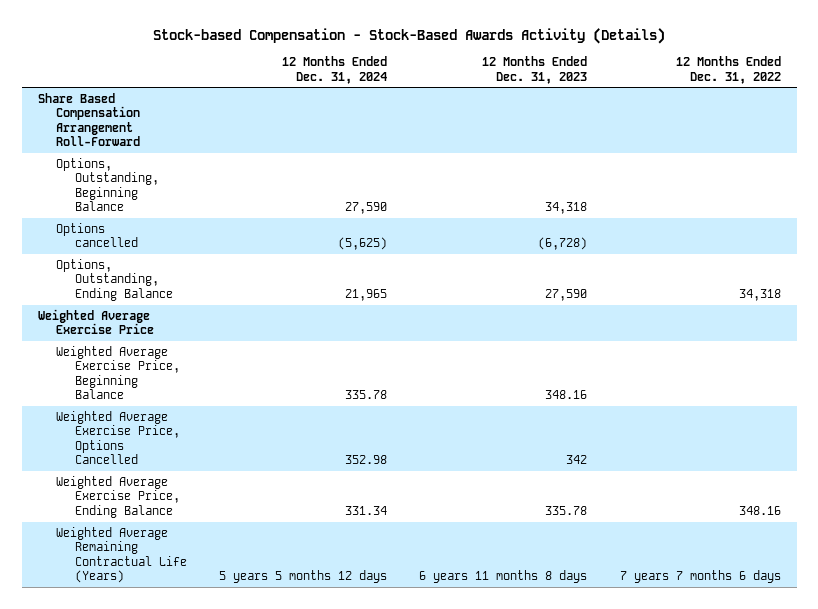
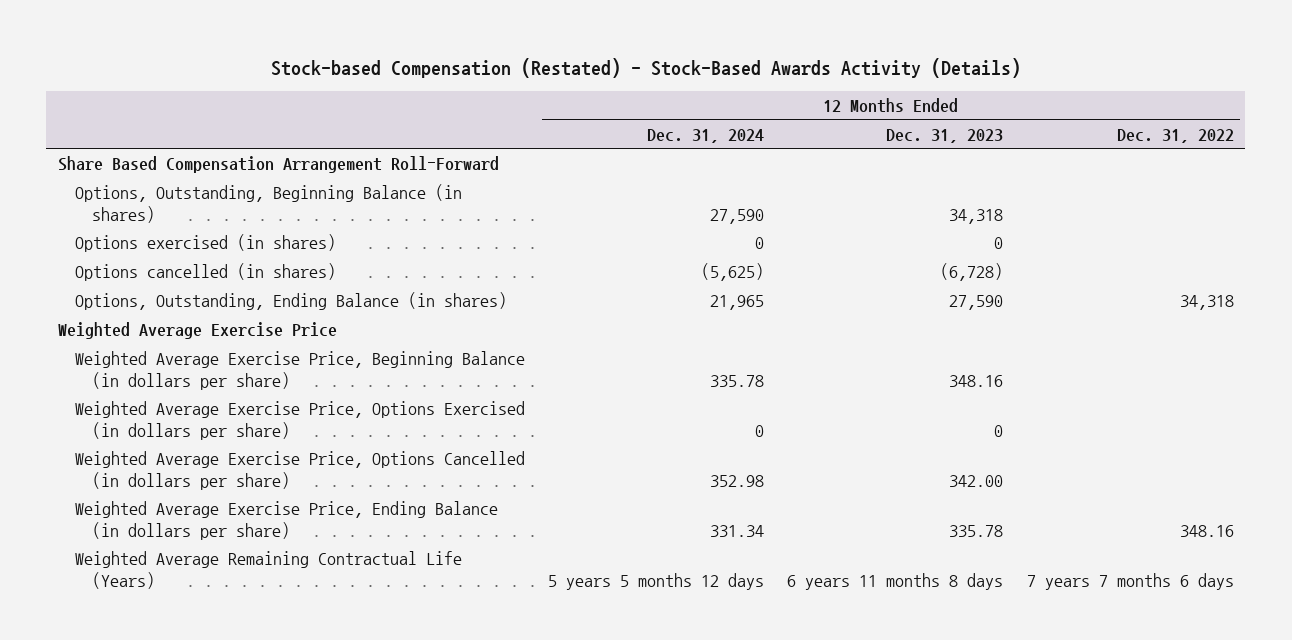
[153,27,666,44] Stock-based Compensation - Stock-Based Awards Activity (Details) -> [270,57,1021,78] Stock-based Compensation (Restated) - Stock-Based Awards Activity (Details)
[56,158,159,212] Options, Outstanding, Beginning Balance -> [74,183,462,223] Options, Outstanding, Beginning Balance (in shares)
none -> [74,233,336,252] Options exercised (in shares)
[56,223,138,248] Options cancelled -> [74,262,336,281] Options cancelled (in shares)
[56,259,173,301] Options, Outstanding, Ending Balance -> [74,291,507,310] Options, Outstanding, Ending Balance (in shares)
[56,346,180,400] Weighted Average Exercise Price, Beginning Balance -> [74,350,525,390] Weighted Average Exercise Price, Beginning Balance (in dollars per share)
none -> [74,400,525,440] Weighted Average Exercise Price, Options Exercised (in dollars per share)
[56,411,180,465] Weighted Average Exercise Price, Options Cancelled -> [74,450,525,490] Weighted Average Exercise Price, Options Cancelled (in dollars per share)
[566,455,588,465] 342 -> [949,474,1004,487] 342.00
[56,476,180,518] Weighted Average Exercise Price, Ending Balance -> [74,500,498,540] Weighted Average Exercise Price, Ending Balance (in dollars per share)

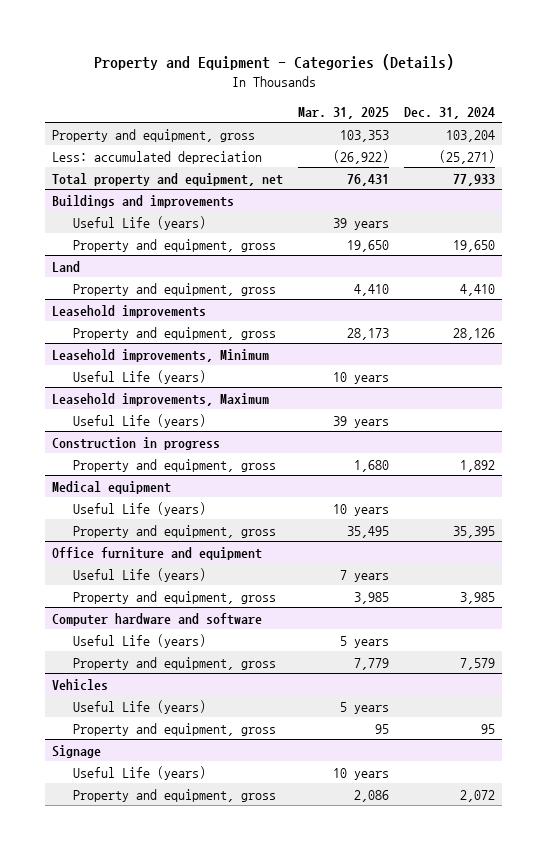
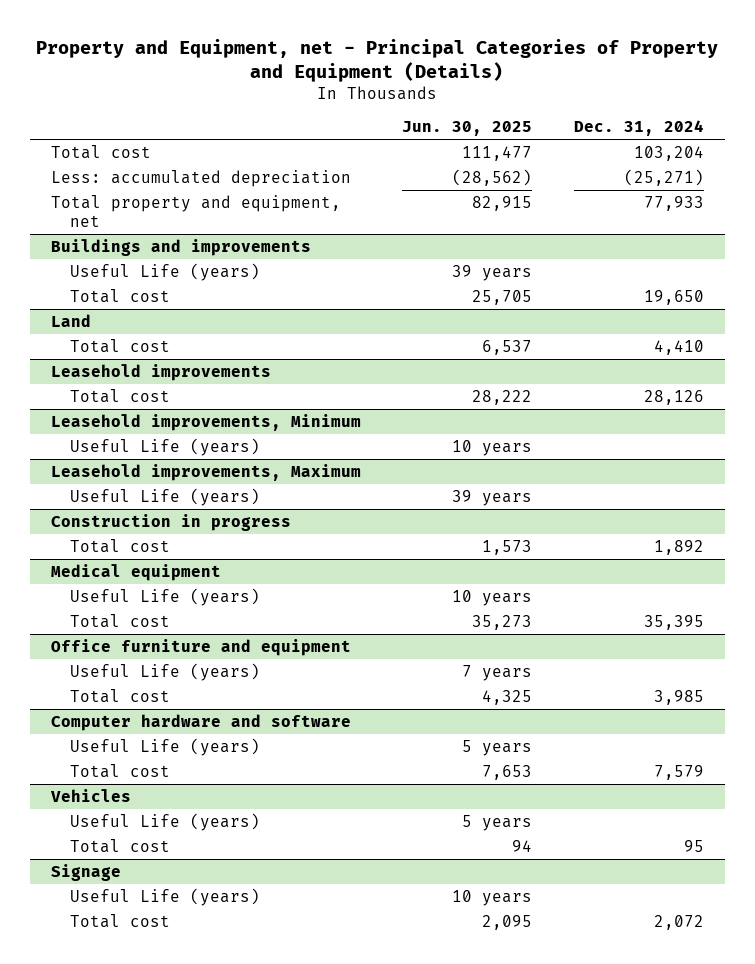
[93,53,454,70] Property and Equipment - Categories (Details) -> [36,38,719,82] Property and Equipment, net - Principal Categories of Property and Equipment (Details)
[298,106,390,119] Mar. 31, 2025 -> none
none -> [402,121,533,137] Jun. 30, 2025
[52,128,256,142] Property and equipment, gross -> [50,144,151,159] Total cost
[72,238,276,252] Property and equipment, gross -> [69,288,170,303] Total cost
[72,282,276,296] Property and equipment, gross -> [69,338,170,353] Total cost
[72,326,276,340] Property and equipment, gross -> [69,388,170,403] Total cost
[72,458,276,472] Property and equipment, gross -> [69,538,170,553] Total cost
[72,524,276,538] Property and equipment, gross -> [69,613,170,628] Total cost
[72,590,276,604] Property and equipment, gross -> [69,688,170,703] Total cost
[72,656,276,670] Property and equipment, gross -> [69,763,170,778] Total cost
[72,722,276,736] Property and equipment, gross -> [69,838,170,853] Total cost
[72,788,276,802] Property and equipment, gross -> [69,913,170,928] Total cost

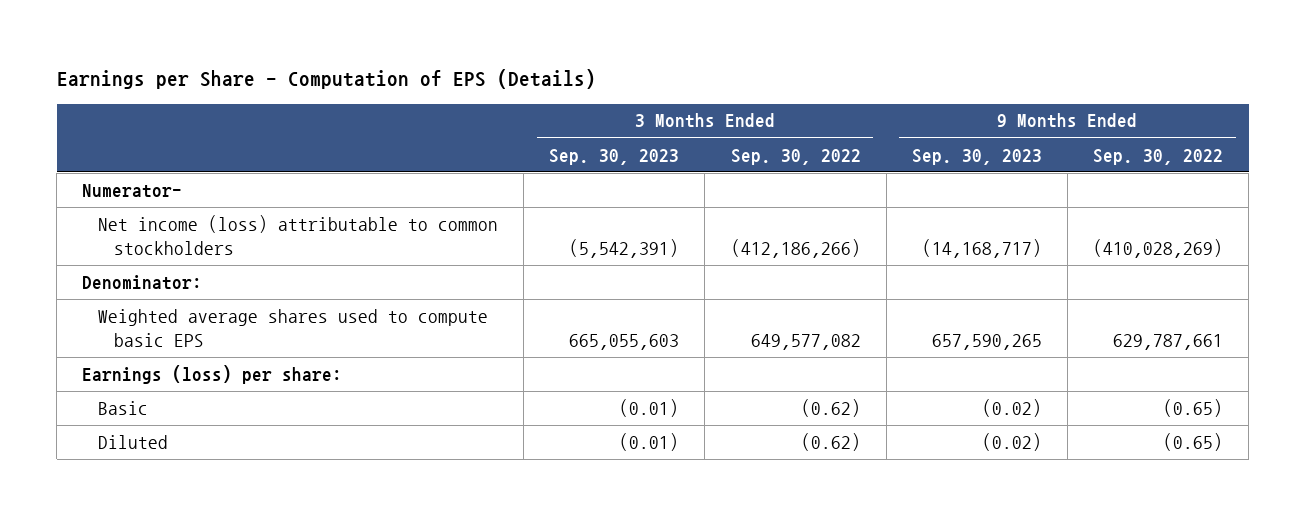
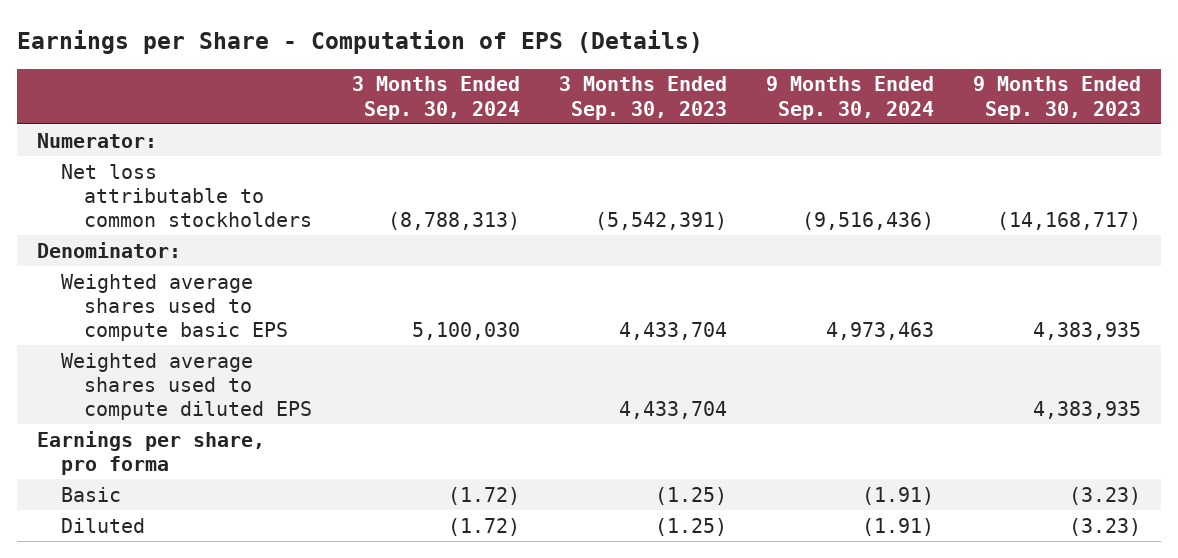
[730,148,861,165] Sep. 30, 2022 -> none
[1092,148,1223,165] Sep. 30, 2022 -> none
none -> [351,76,520,120] 3 Months Ended Sep. 30, 2024
none -> [766,76,935,120] 9 Months Ended Sep. 30, 2024
[82,183,183,198] Numerator- -> [36,132,157,148] Numerator:
[98,214,499,255] Net income (loss) attributable to common stockholders -> [60,163,313,228] Net loss attributable to common stockholders
[569,333,680,350] 665,055,603 -> [618,322,727,341] 4,433,704
[931,333,1042,350] 657,590,265 -> [1033,322,1142,341] 4,383,935
none -> [60,352,313,421] Weighted average shares used to compute diluted EPS
[82,364,343,384] Earnings (loss) per share: -> [36,430,265,475] Earnings per share, pro forma
[619,398,680,417] (0.01) -> [654,486,727,505] (1.25)
[981,398,1042,417] (0.02) -> [1069,486,1142,505] (3.23)
[619,432,680,451] (0.01) -> [654,517,727,536] (1.25)
[981,432,1042,451] (0.02) -> [1069,517,1142,536] (3.23)

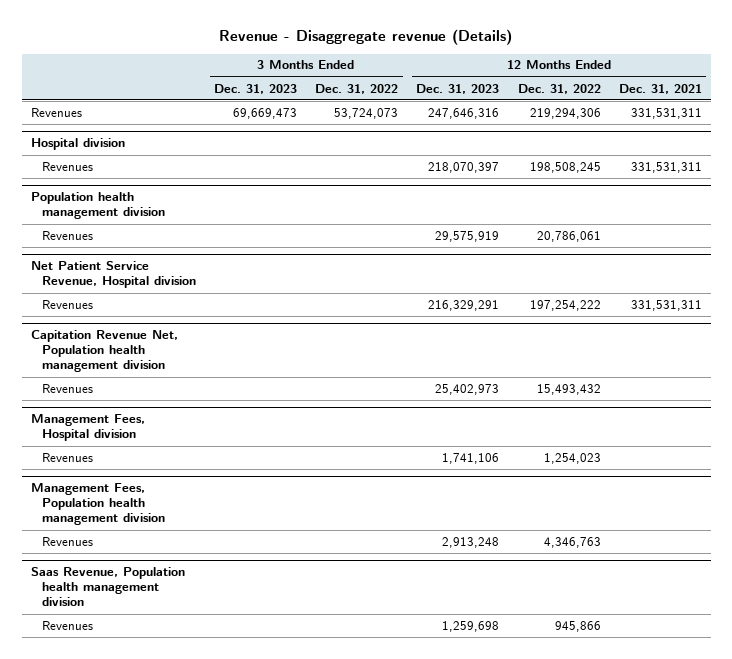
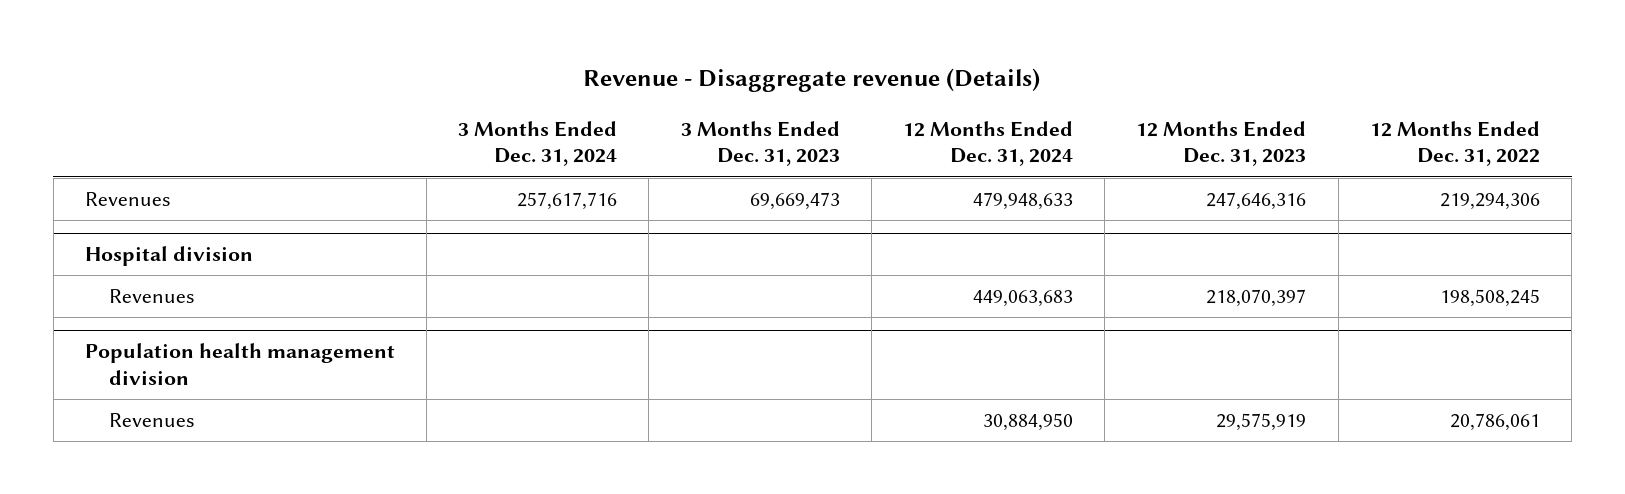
[315,83,399,94] Dec. 31, 2022 -> none
[618,83,702,94] Dec. 31, 2021 -> none
none -> [458,120,618,167] 3 Months Ended Dec. 31, 2024
none -> [902,120,1073,167] 12 Months Ended Dec. 31, 2024
[30,261,196,289] Net Patient Service Revenue, Hospital division -> none
[41,299,93,309] Revenues -> none
[30,330,178,373] Capitation Revenue Net, Population health management division -> none
[41,383,93,393] Revenues -> none
[30,414,145,442] Management Fees, Hospital division -> none
[41,452,93,462] Revenues -> none
[30,483,165,526] Management Fees, Population health management division -> none
[41,536,93,546] Revenues -> none
[30,567,185,607] Saas Revenue, Population health management division -> none
[41,620,93,630] Revenues -> none

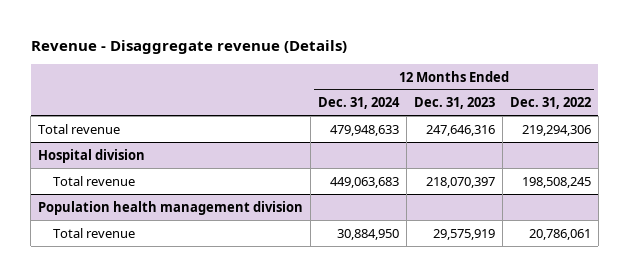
[458,120,618,167] 3 Months Ended Dec. 31, 2024 -> none
[680,120,840,167] 3 Months Ended Dec. 31, 2023 -> none
[84,191,171,206] Revenues -> [38,123,121,134] Total revenue
[108,288,195,303] Revenues -> [53,175,136,186] Total revenue
[108,412,195,427] Revenues -> [53,227,136,238] Total revenue

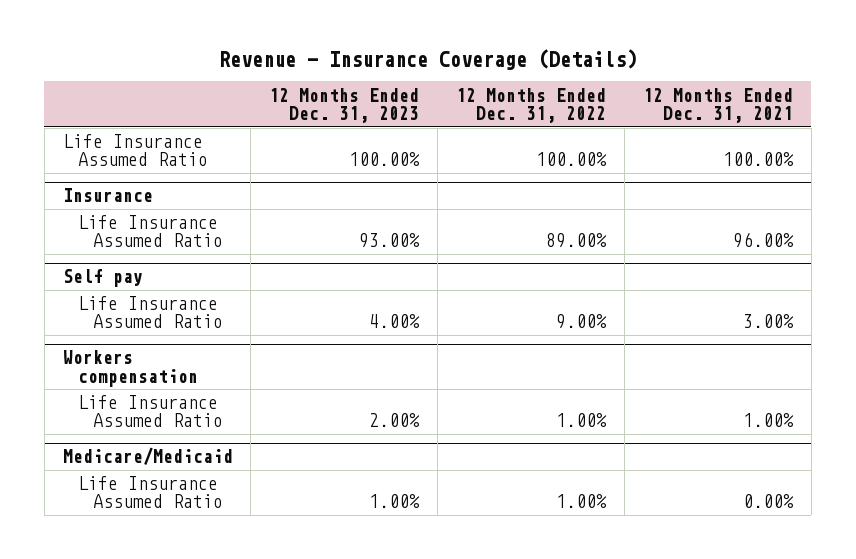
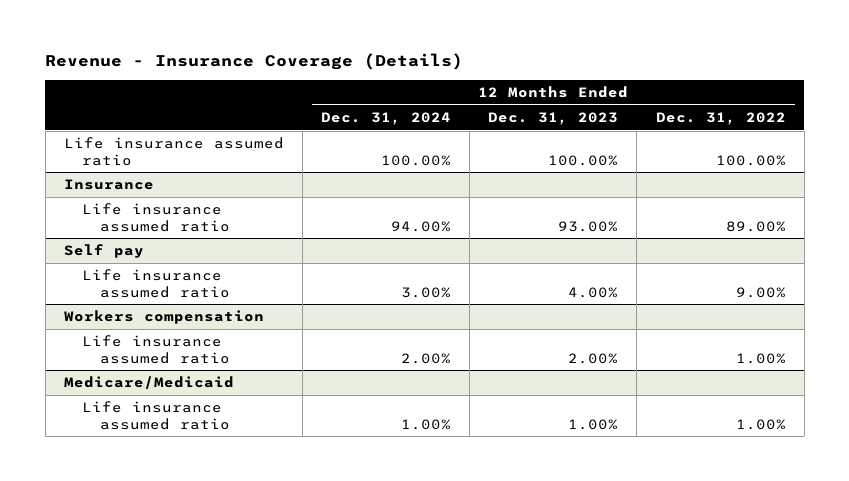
[642,87,793,123] 12 Months Ended Dec. 31, 2021 -> none
none -> [321,111,452,125] Dec. 31, 2024
[62,134,208,167] Life Insurance Assumed Ratio -> [63,137,284,166] Life insurance assumed ratio
[77,215,224,248] Life Insurance Assumed Ratio -> [81,203,230,232] Life insurance assumed ratio
[77,296,224,329] Life Insurance Assumed Ratio -> [81,269,230,298] Life insurance assumed ratio
[77,395,224,428] Life Insurance Assumed Ratio -> [81,335,230,364] Life insurance assumed ratio
[77,476,224,509] Life Insurance Assumed Ratio -> [81,401,230,430] Life insurance assumed ratio

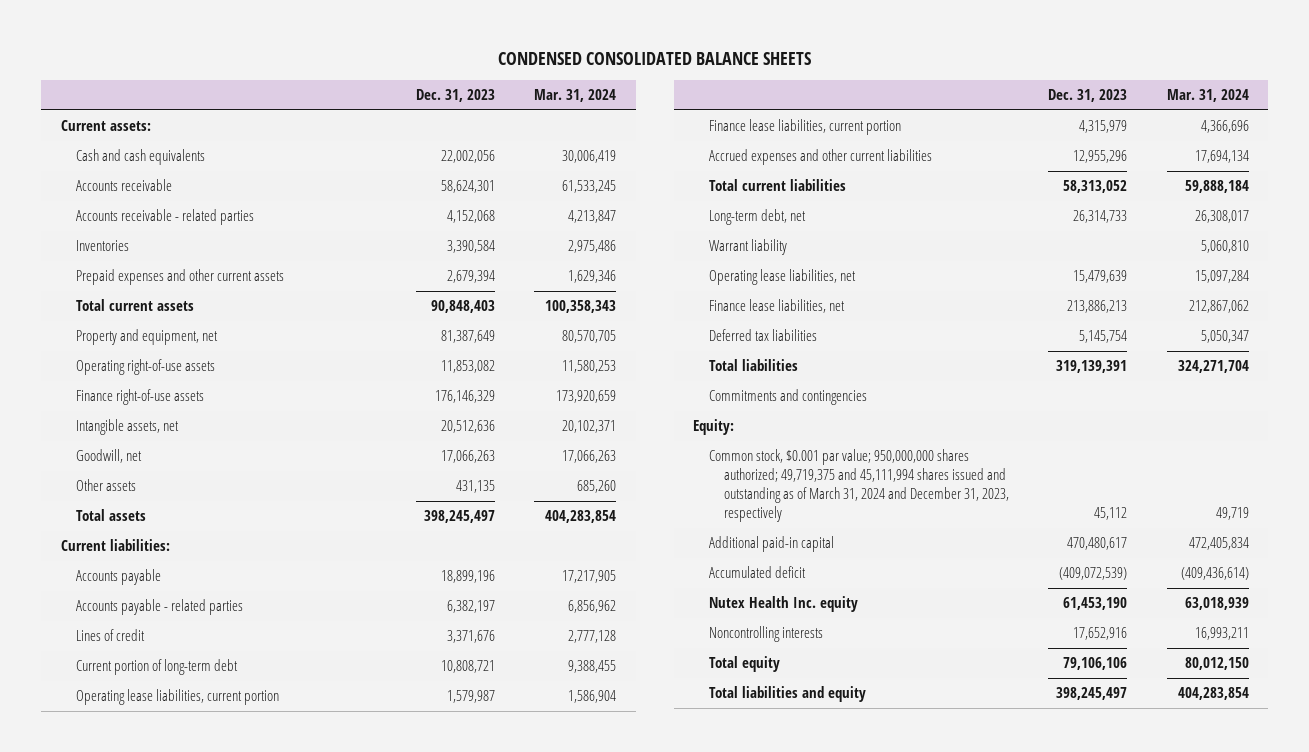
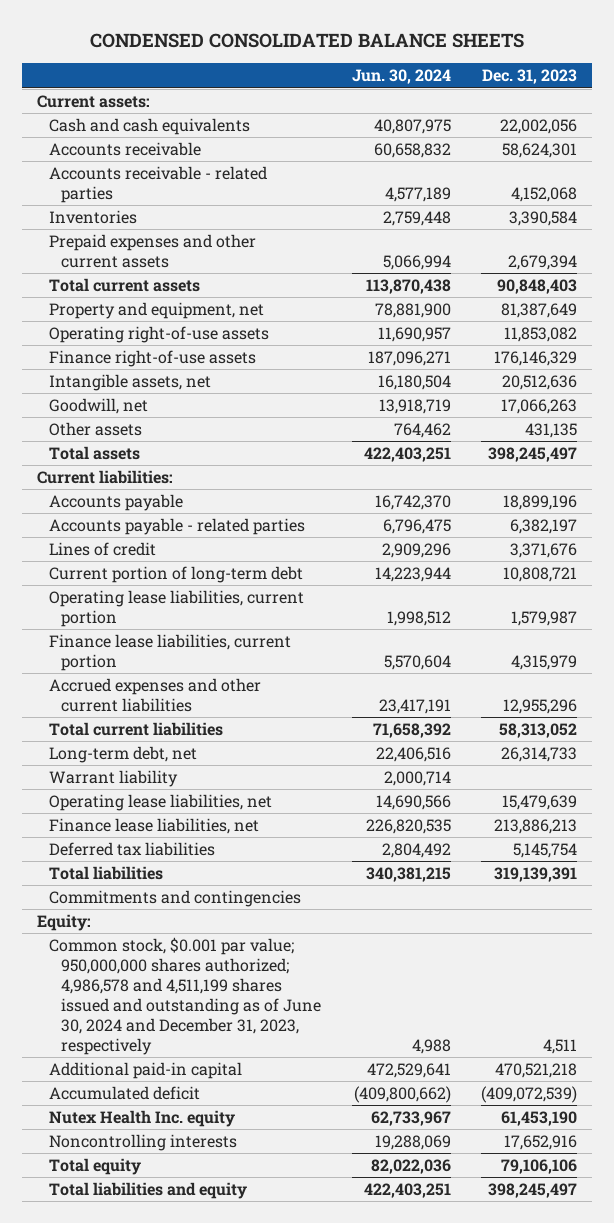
[533,89,616,103] Mar. 31, 2024 -> none
none -> [351,69,451,85] Jun. 30, 2024
[708,449,1009,523] Common stock, $0.001 par value; 950,000,000 shares authorized; 49,719,375 and 45,111,994 shares issued and outstanding as of March 31, 2024 and December 31, 2023, respectively -> [49,937,322,1055] Common stock, $0.001 par value; 950,000,000 shares authorized; 4,986,578 and 4,511,199 shares issued and outstanding as of June 30, 2024 and December 31, 2023, respectively
[1094,507,1128,521] 45,112 -> [542,1038,577,1054] 4,511
[1067,537,1128,551] 470,480,617 -> [494,1063,577,1079] 470,521,218

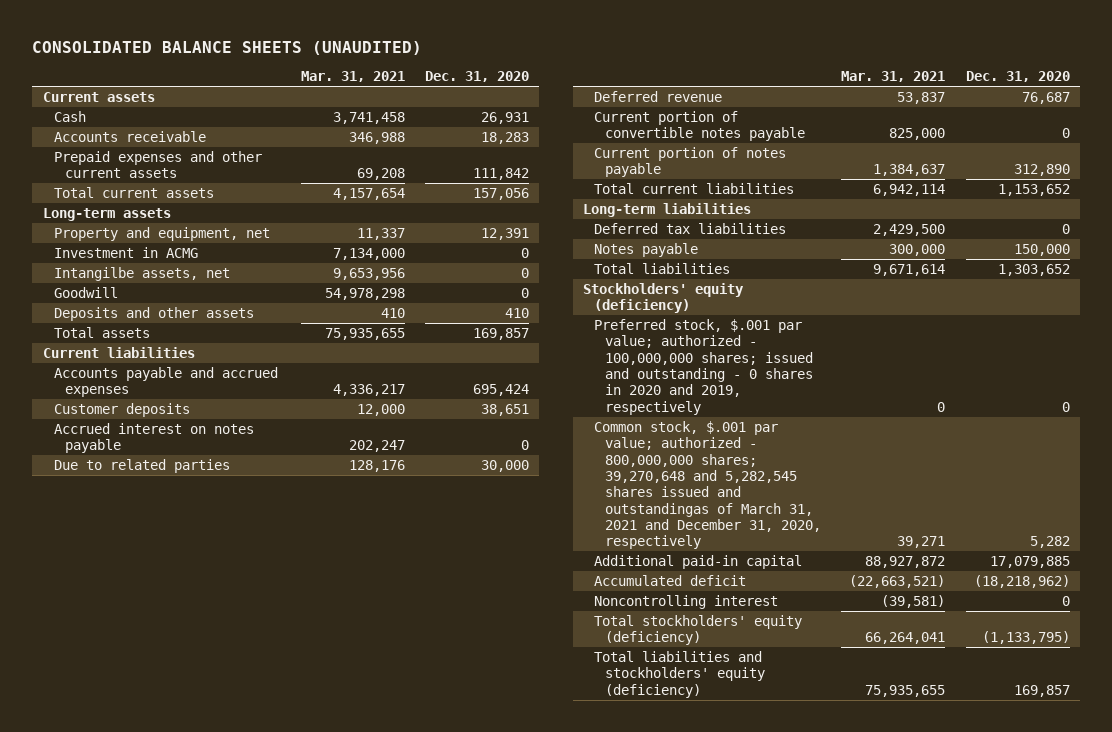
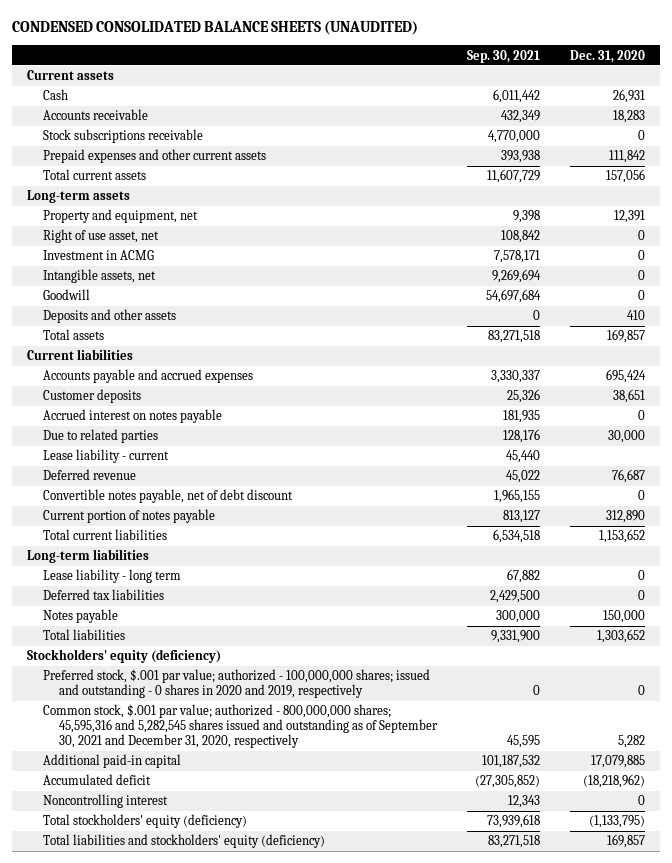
[32,41,423,56] CONSOLIDATED BALANCE SHEETS (UNAUDITED) -> [11,21,418,36] CONDENSED CONSOLIDATED BALANCE SHEETS (UNAUDITED)
[300,71,405,83] Mar. 31, 2021 -> none
none -> [467,49,541,63] Sep. 30, 2021
none -> [42,129,203,144] Stock subscriptions receivable
none -> [42,229,159,244] Right of use asset, net
[53,266,230,281] Intangilbe assets, net -> [42,269,156,284] Intangible assets, net
none -> [42,449,169,464] Lease liability - current
[593,110,806,142] Current portion of convertible notes payable -> [42,489,293,504] Convertible notes payable, net of debt discount
none -> [42,569,181,584] Lease liability - long term
[593,420,822,550] Common stock, $.001 par value; authorized - 800,000,000 shares; 39,270,648 and 5,282,545 shares issued and outstandingas of March 31, 2021 and December 31, 2020, respectively -> [42,704,438,749] Common stock, $.001 par value; authorized - 800,000,000 shares; 45,595,316 and 5,282,545 shares issued and outstanding as of September 30, 2021 and December 31, 2020, respectively

